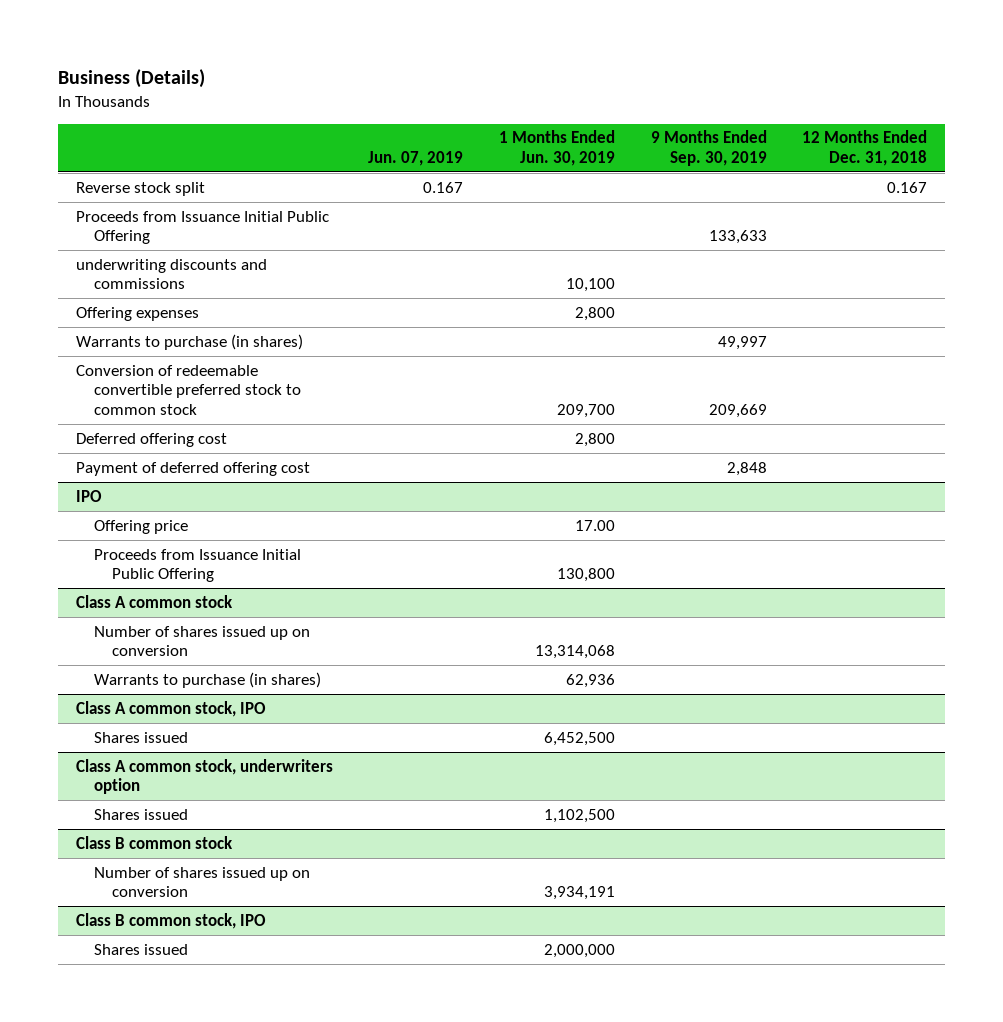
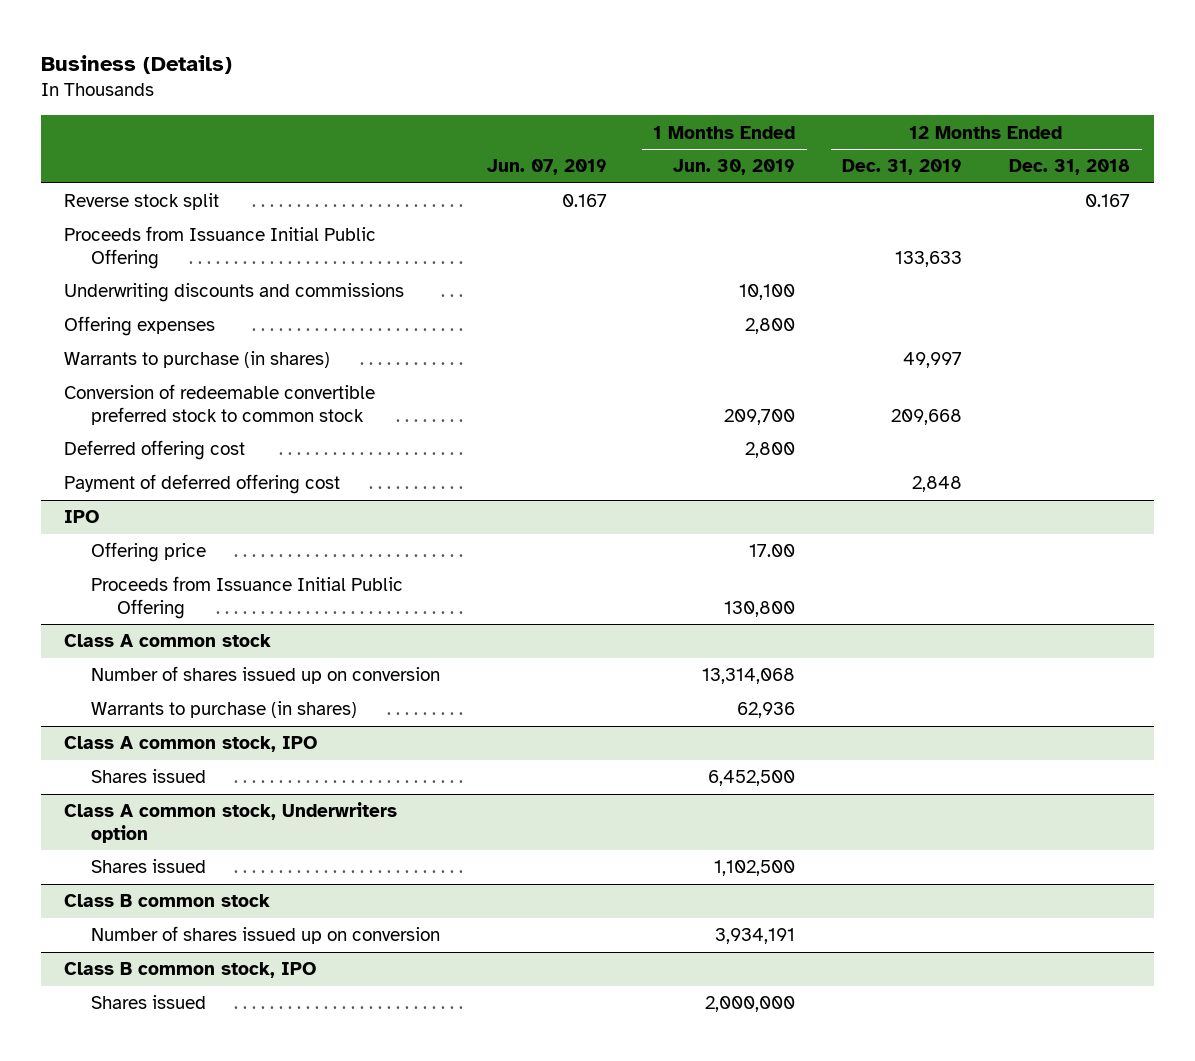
[650,130,767,166] 9 Months Ended Sep. 30, 2019 -> none
none -> [842,159,963,176] Dec. 31, 2019
[75,258,267,290] underwriting discounts and commissions -> [64,283,405,303] Underwriting discounts and commissions
[75,758,333,795] Class A common stock, underwriters option -> [64,802,398,843] Class A common stock, Underwriters option

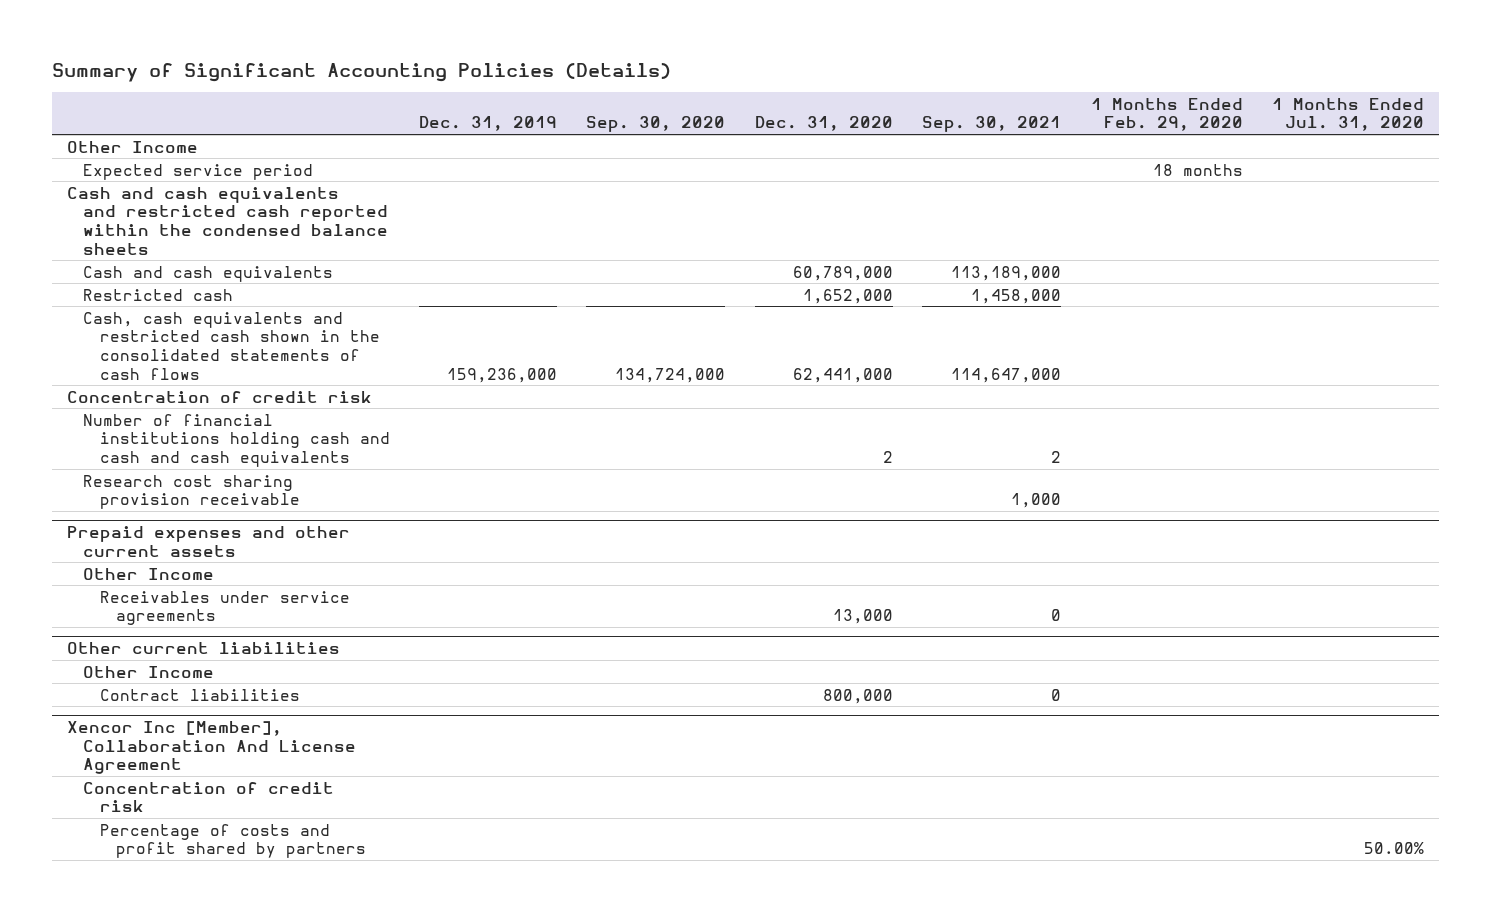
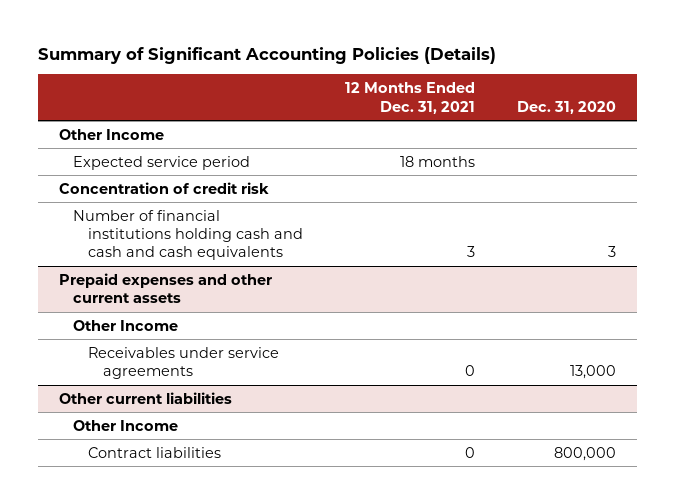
[418,116,557,132] Dec. 31, 2019 -> none
[586,116,726,133] Sep. 30, 2020 -> none
[922,116,1062,133] Sep. 30, 2021 -> none
[1090,97,1243,132] 1 Months Ended Feb. 29, 2020 -> none
[1272,97,1425,132] 1 Months Ended Jul. 31, 2020 -> none
none -> [345,82,476,114] 12 Months Ended Dec. 31, 2021
[66,186,389,255] Cash and cash equivalents and restricted cash reported within the condensed balance sheets -> none
[83,265,334,282] Cash and cash equivalents -> none
[83,288,234,301] Restricted cash -> none
[83,311,380,380] Cash, cash equivalents and restricted cash shown in the consolidated statements of cash flows -> none
[83,474,300,510] Research cost sharing provision receivable -> none
[882,450,893,463] 2 -> [608,246,617,258] 3
[66,720,357,775] Xencor Inc [Member], Collaboration And License Agreement -> none
[83,781,335,813] Concentration of credit risk -> none
[99,823,366,859] Percentage of costs and profit shared by partners -> none

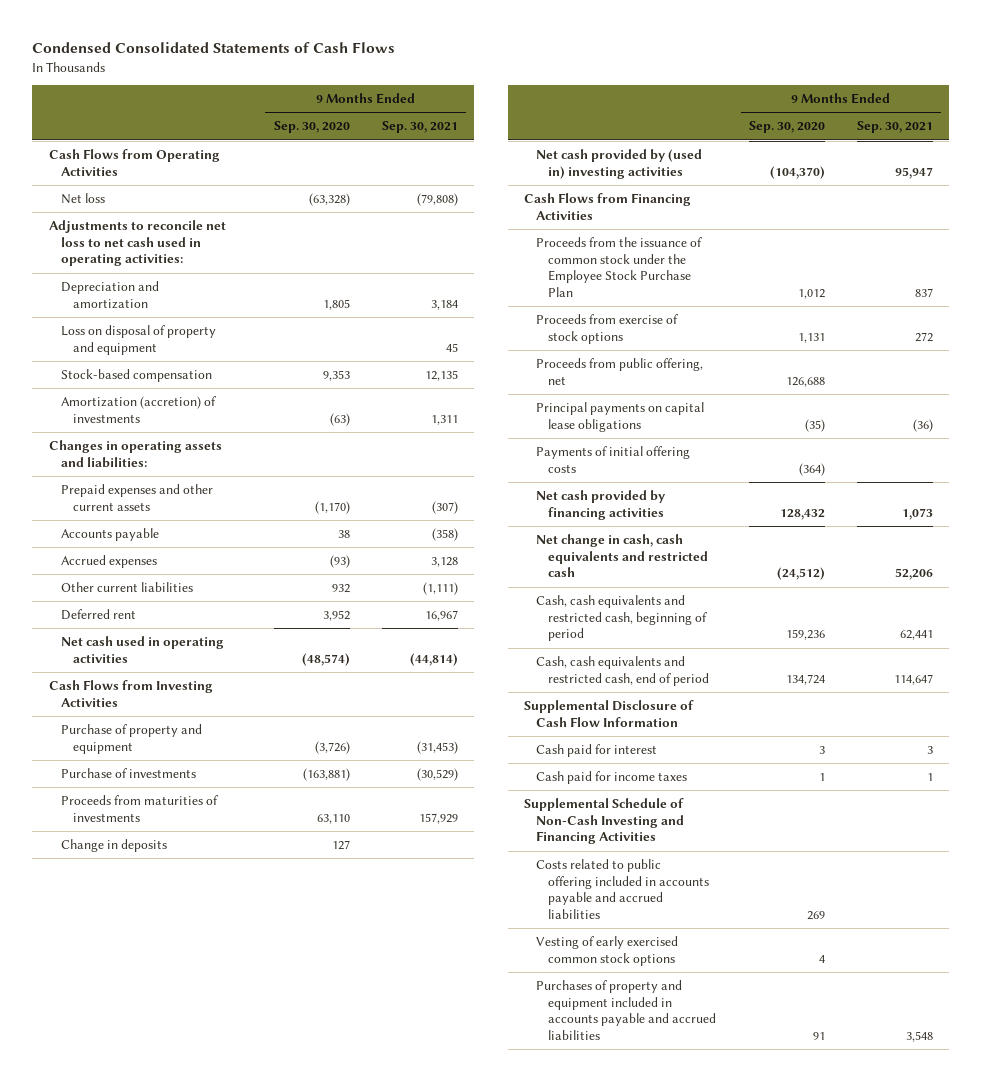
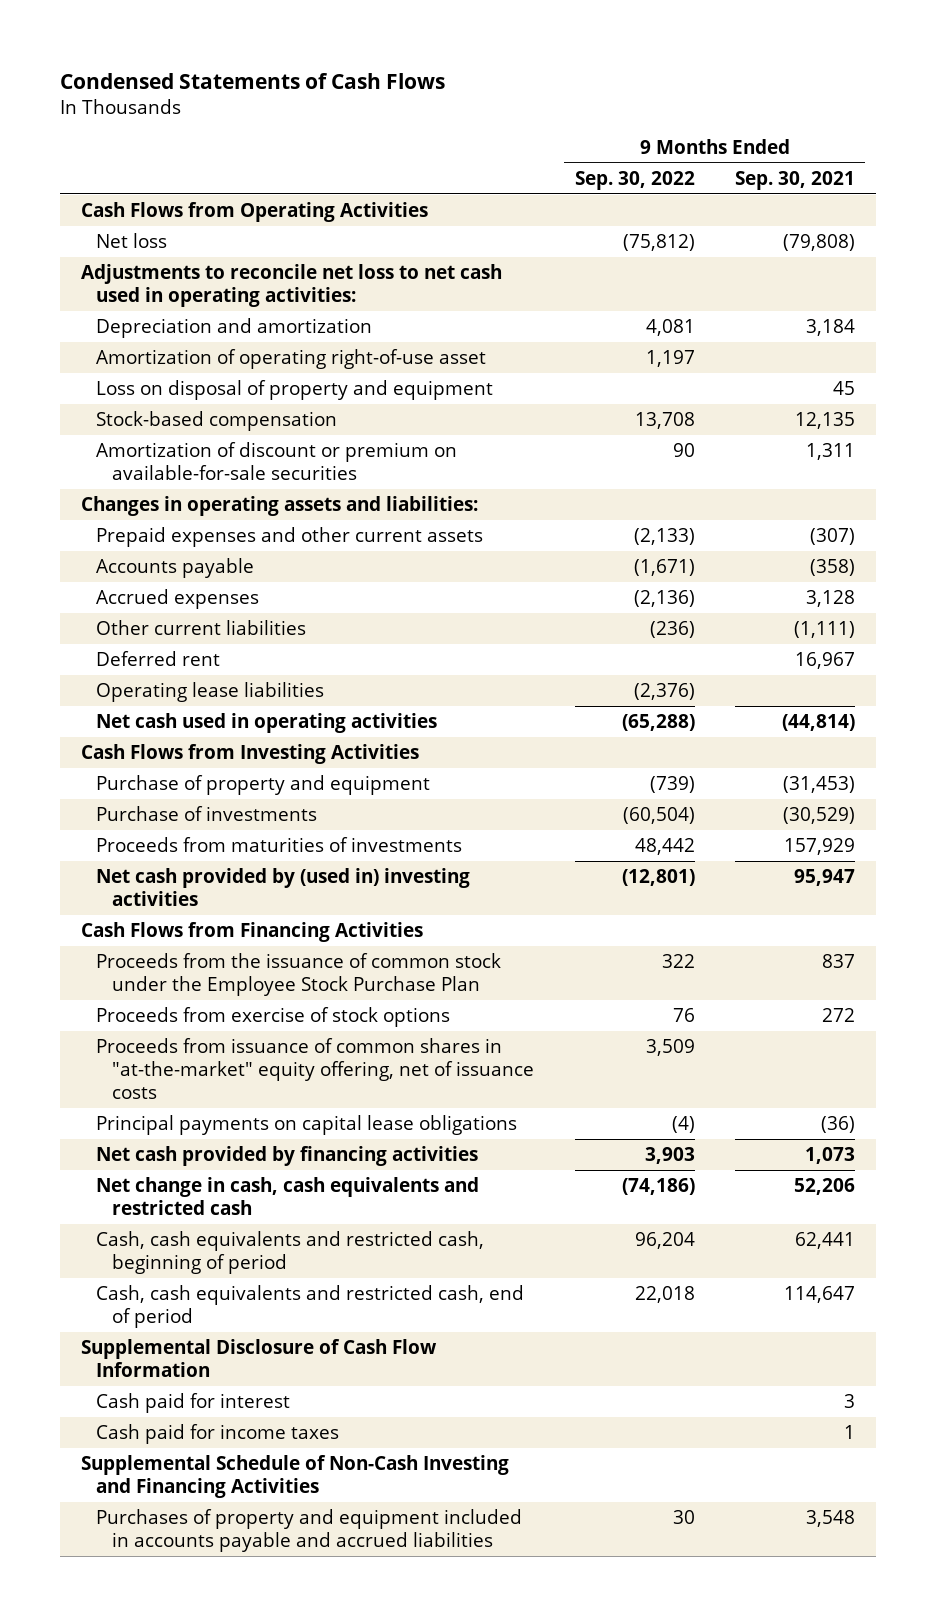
[32,42,396,54] Condensed Consolidated Statements of Cash Flows -> [60,72,446,89] Condensed Statements of Cash Flows
[273,121,350,134] Sep. 30, 2020 -> none
none -> [574,170,695,190] Sep. 30, 2022
none -> [96,348,487,369] Amortization of operating right-of-use asset
[60,396,216,423] Amortization (accretion) of investments -> [96,441,458,480] Amortization of discount or premium on available-for-sale securities
none -> [96,681,325,702] Operating lease liabilities
[60,839,167,853] Change in deposits -> none
[536,358,704,385] Proceeds from public offering, net -> none
none -> [96,1037,534,1099] Proceeds from issuance of common shares in "at-the-market" equity offering, net of issuance costs
[536,446,691,473] Payments of initial offering costs -> none
[536,859,710,919] Costs related to public offering included in accounts payable and accrued liabilities -> none
[536,936,679,966] Vesting of early exercised common stock options -> none

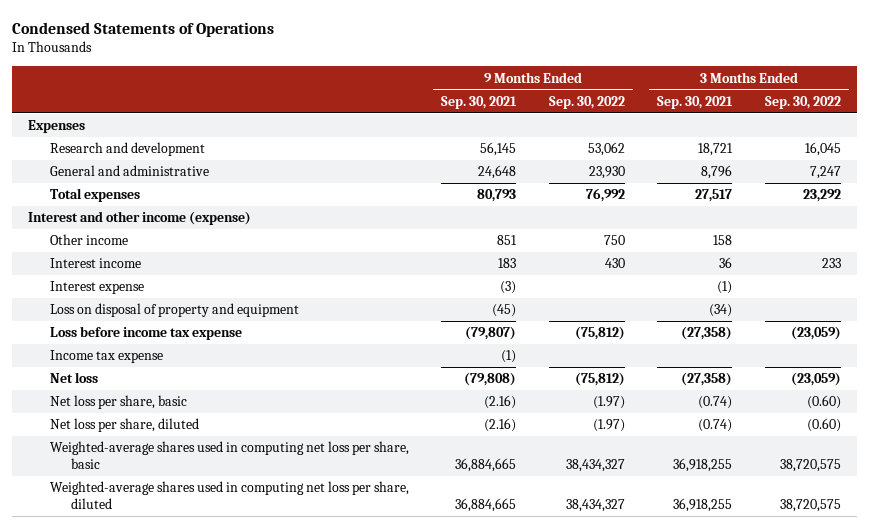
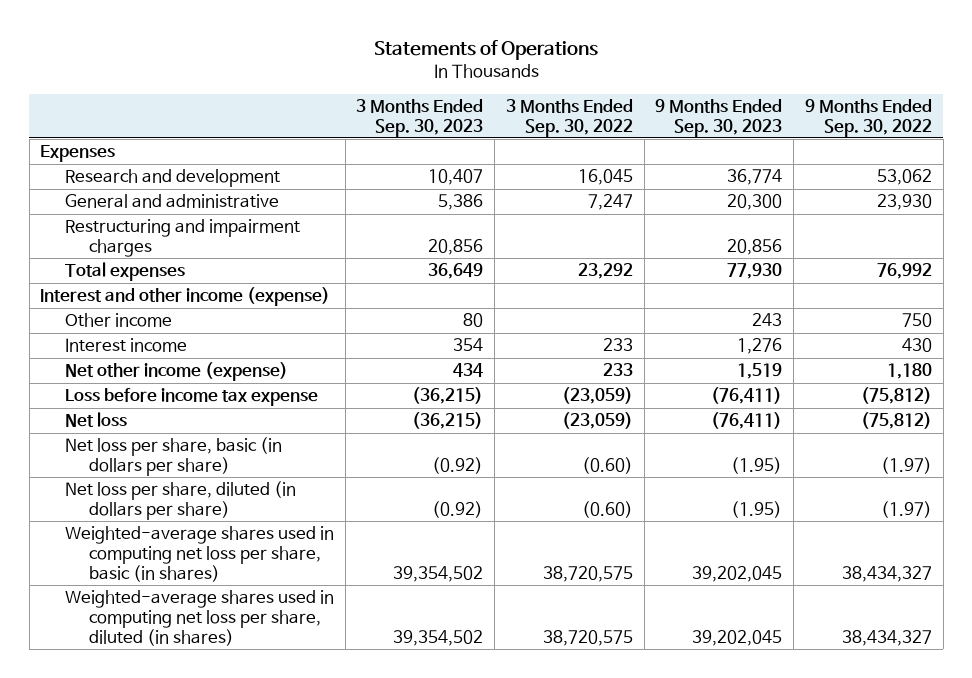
[11,21,274,37] Condensed Statements of Operations -> [374,39,599,60] Statements of Operations
[441,96,518,110] Sep. 30, 2021 -> none
[657,96,734,110] Sep. 30, 2021 -> none
none -> [356,98,484,137] 3 Months Ended Sep. 30, 2023
none -> [655,98,783,137] 9 Months Ended Sep. 30, 2023
none -> [64,219,300,258] Restructuring and impairment charges
[49,281,144,295] Interest expense -> none
[49,303,299,318] Loss on disposal of property and equipment -> none
none -> [64,362,288,382] Net other income (expense)
[49,350,163,364] Income tax expense -> none
[49,395,187,410] Net loss per share, basic -> [64,437,282,477] Net loss per share, basic (in dollars per share)
[49,418,199,433] Net loss per share, diluted -> [64,481,296,521] Net loss per share, diluted (in dollars per share)
[49,441,409,470] Weighted-average shares used in computing net loss per share, basic -> [64,526,334,582] Weighted-average shares used in computing net loss per share, basic (in shares)
[49,481,409,510] Weighted-average shares used in computing net loss per share, diluted -> [64,590,334,646] Weighted-average shares used in computing net loss per share, diluted (in shares)

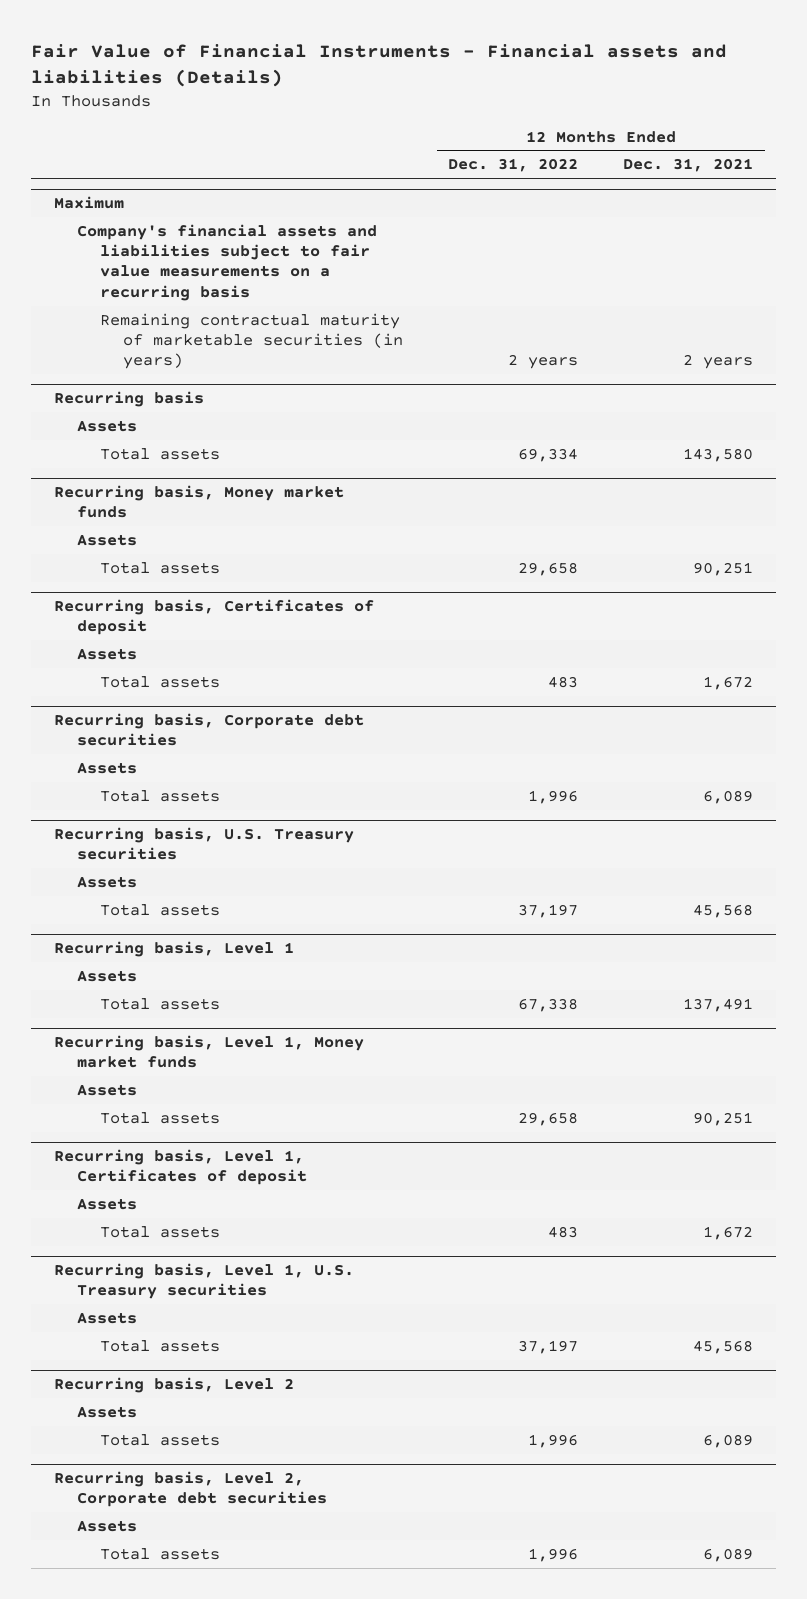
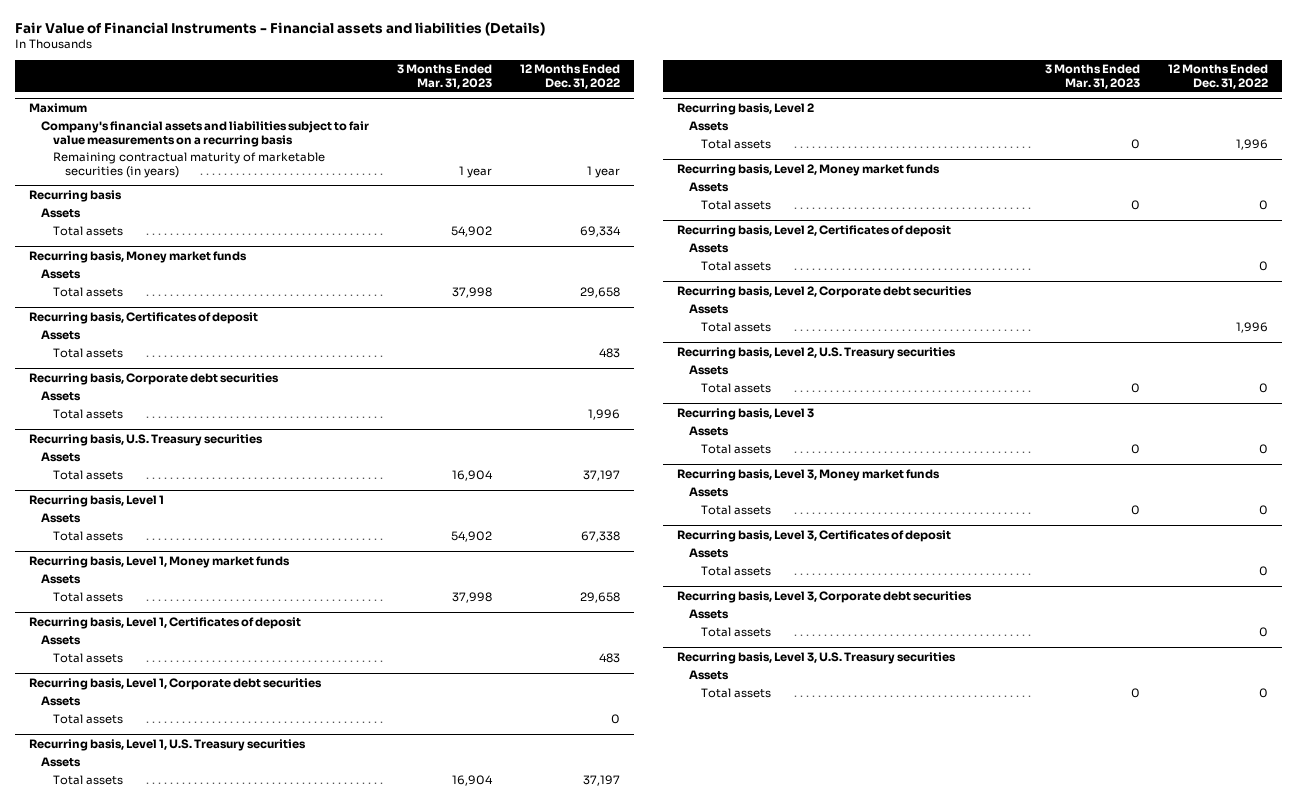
[623,158,754,173] Dec. 31, 2021 -> none
none -> [396,64,492,89] 3 Months Ended Mar. 31, 2023
[508,354,579,370] 2 years -> [586,165,620,178] 1 year
none -> [28,677,322,690] Recurring basis, Level 1, Corporate debt securities
none -> [40,696,81,707] Assets
none -> [52,714,123,725] Total assets
none -> [676,163,940,176] Recurring basis, Level 2, Money market funds
none -> [688,182,729,193] Assets
none -> [700,200,771,211] Total assets
none -> [676,224,951,237] Recurring basis, Level 2, Certificates of deposit
none -> [688,243,729,254] Assets
none -> [700,261,771,272] Total assets
none -> [676,346,956,359] Recurring basis, Level 2, U.S. Treasury securities
none -> [688,365,729,376] Assets
none -> [700,383,771,394] Total assets
none -> [676,407,814,420] Recurring basis, Level 3
none -> [688,426,729,437] Assets
none -> [700,444,771,455] Total assets
none -> [676,468,940,481] Recurring basis, Level 3, Money market funds
none -> [688,487,729,498] Assets
none -> [700,505,771,516] Total assets
none -> [676,529,951,542] Recurring basis, Level 3, Certificates of deposit
none -> [688,548,729,559] Assets
none -> [700,566,771,577] Total assets
none -> [676,590,972,603] Recurring basis, Level 3, Corporate debt securities
none -> [688,609,729,620] Assets
none -> [700,627,771,638] Total assets
none -> [676,651,956,664] Recurring basis, Level 3, U.S. Treasury securities
none -> [688,670,729,681] Assets
none -> [700,688,771,699] Total assets

